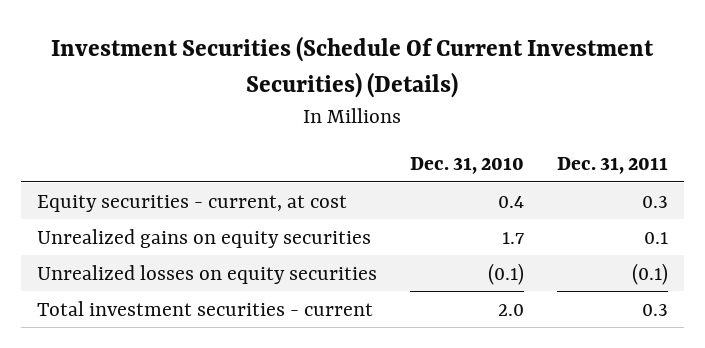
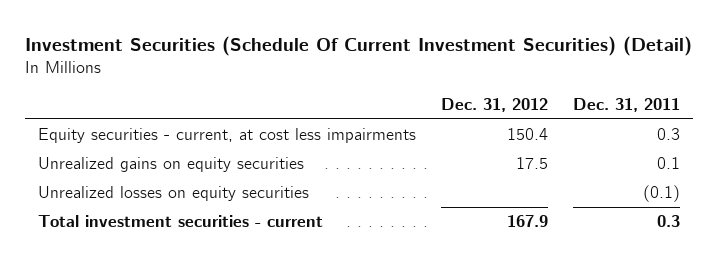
[51,36,655,98] Investment Securities (Schedule Of Current Investment Securities) (Details) -> [24,35,692,56] Investment Securities (Schedule Of Current Investment Securities) (Detail)
[409,157,524,175] Dec. 31, 2010 -> none
none -> [440,97,548,112] Dec. 31, 2012
[37,194,348,212] Equity securities - current, at cost -> [37,128,416,144] Equity securities - current, at cost less impairments

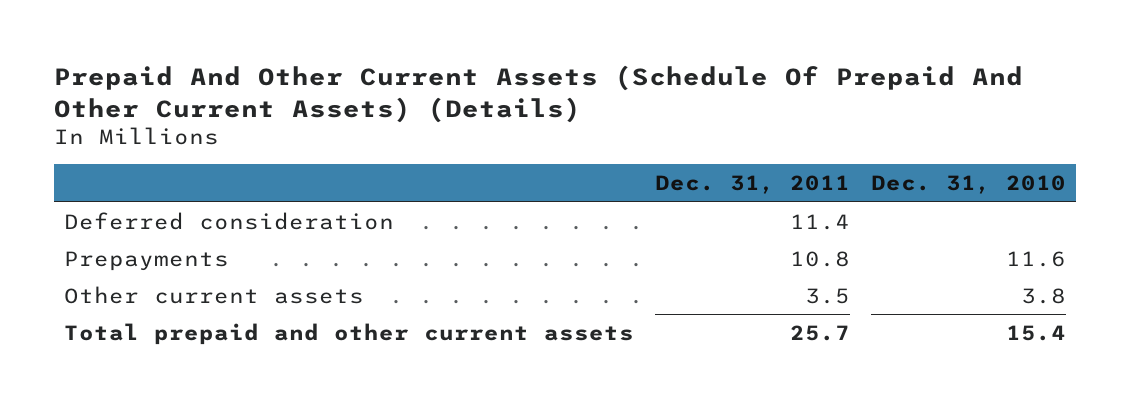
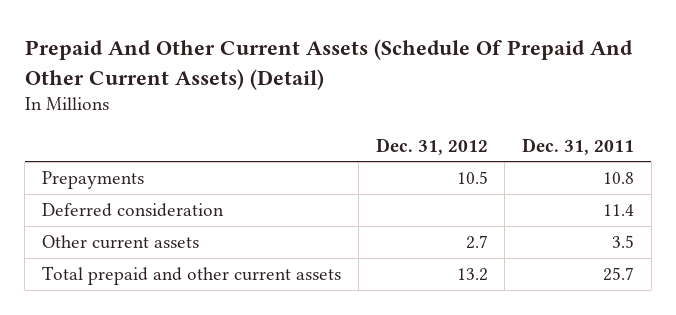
[53,65,1023,123] Prepaid And Other Current Assets (Schedule Of Prepaid And Other Current Assets) (Details) -> [24,38,633,90] Prepaid And Other Current Assets (Schedule Of Prepaid And Other Current Assets) (Detail)
[870,175,1066,195] Dec. 31, 2010 -> none
none -> [375,137,488,155] Dec. 31, 2012
[63,211,394,230] Deferred consideration -> [42,203,225,218] Deferred consideration

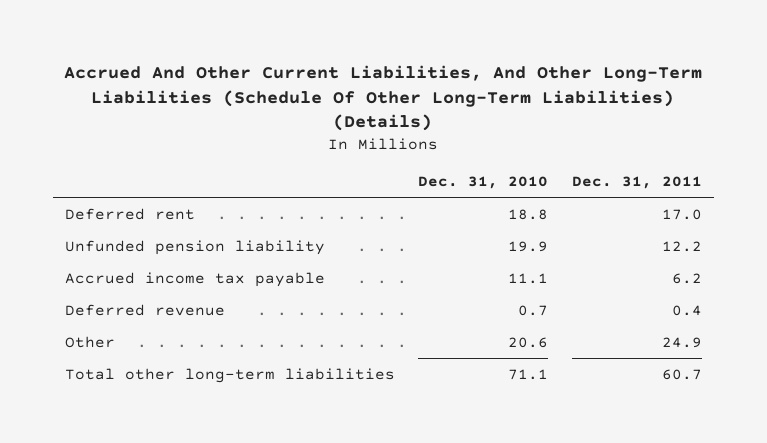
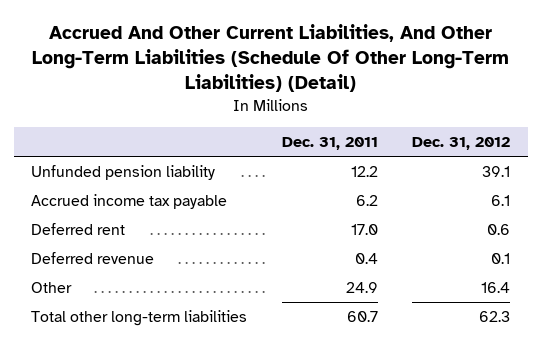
[64,64,703,132] Accrued And Other Current Liabilities, And Other Long-Term Liabilities (Schedule Of Other Long-Term Liabilities) (Details) -> [31,24,509,93] Accrued And Other Current Liabilities, And Other Long-Term Liabilities (Schedule Of Other Long-Term Liabilities) (Detail)
[418,175,549,189] Dec. 31, 2010 -> none
none -> [412,137,511,151] Dec. 31, 2012
[65,207,196,220] Deferred rent -> [31,222,126,235] Deferred rent

